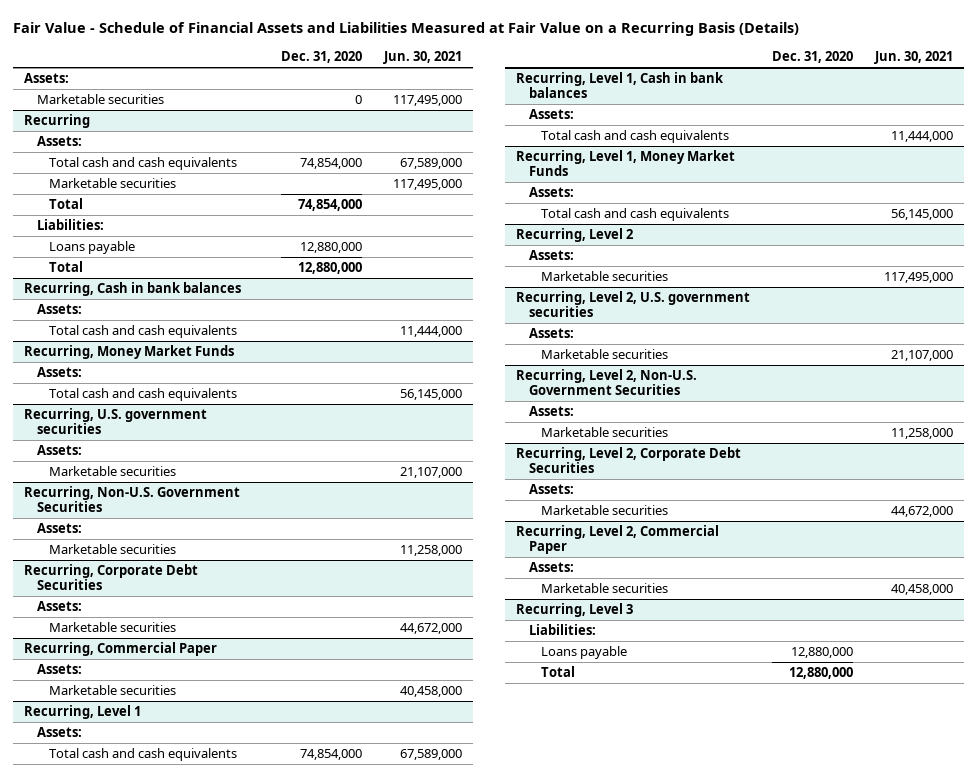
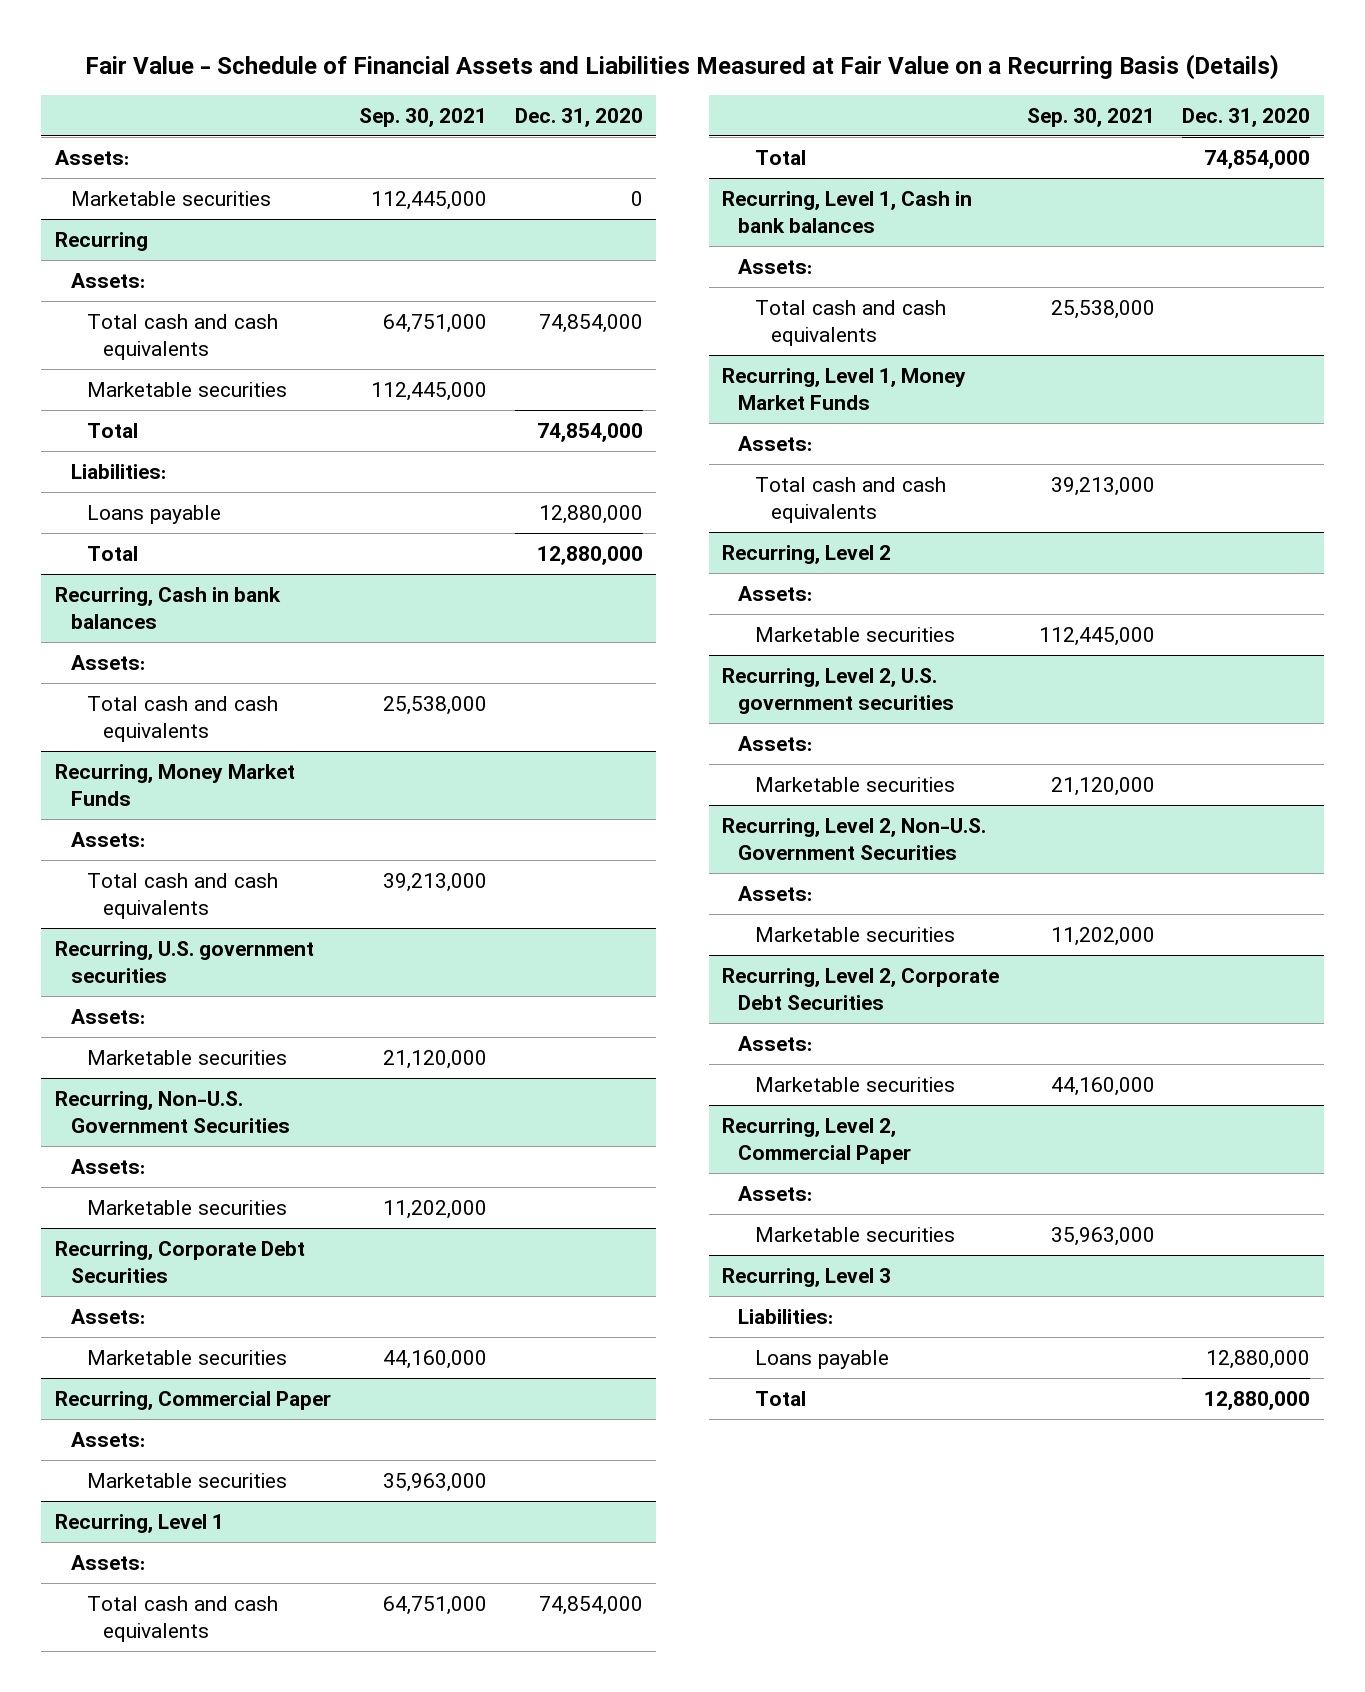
[382,51,462,65] Jun. 30, 2021 -> none
none -> [359,107,488,127] Sep. 30, 2021
none -> [754,149,806,165] Total

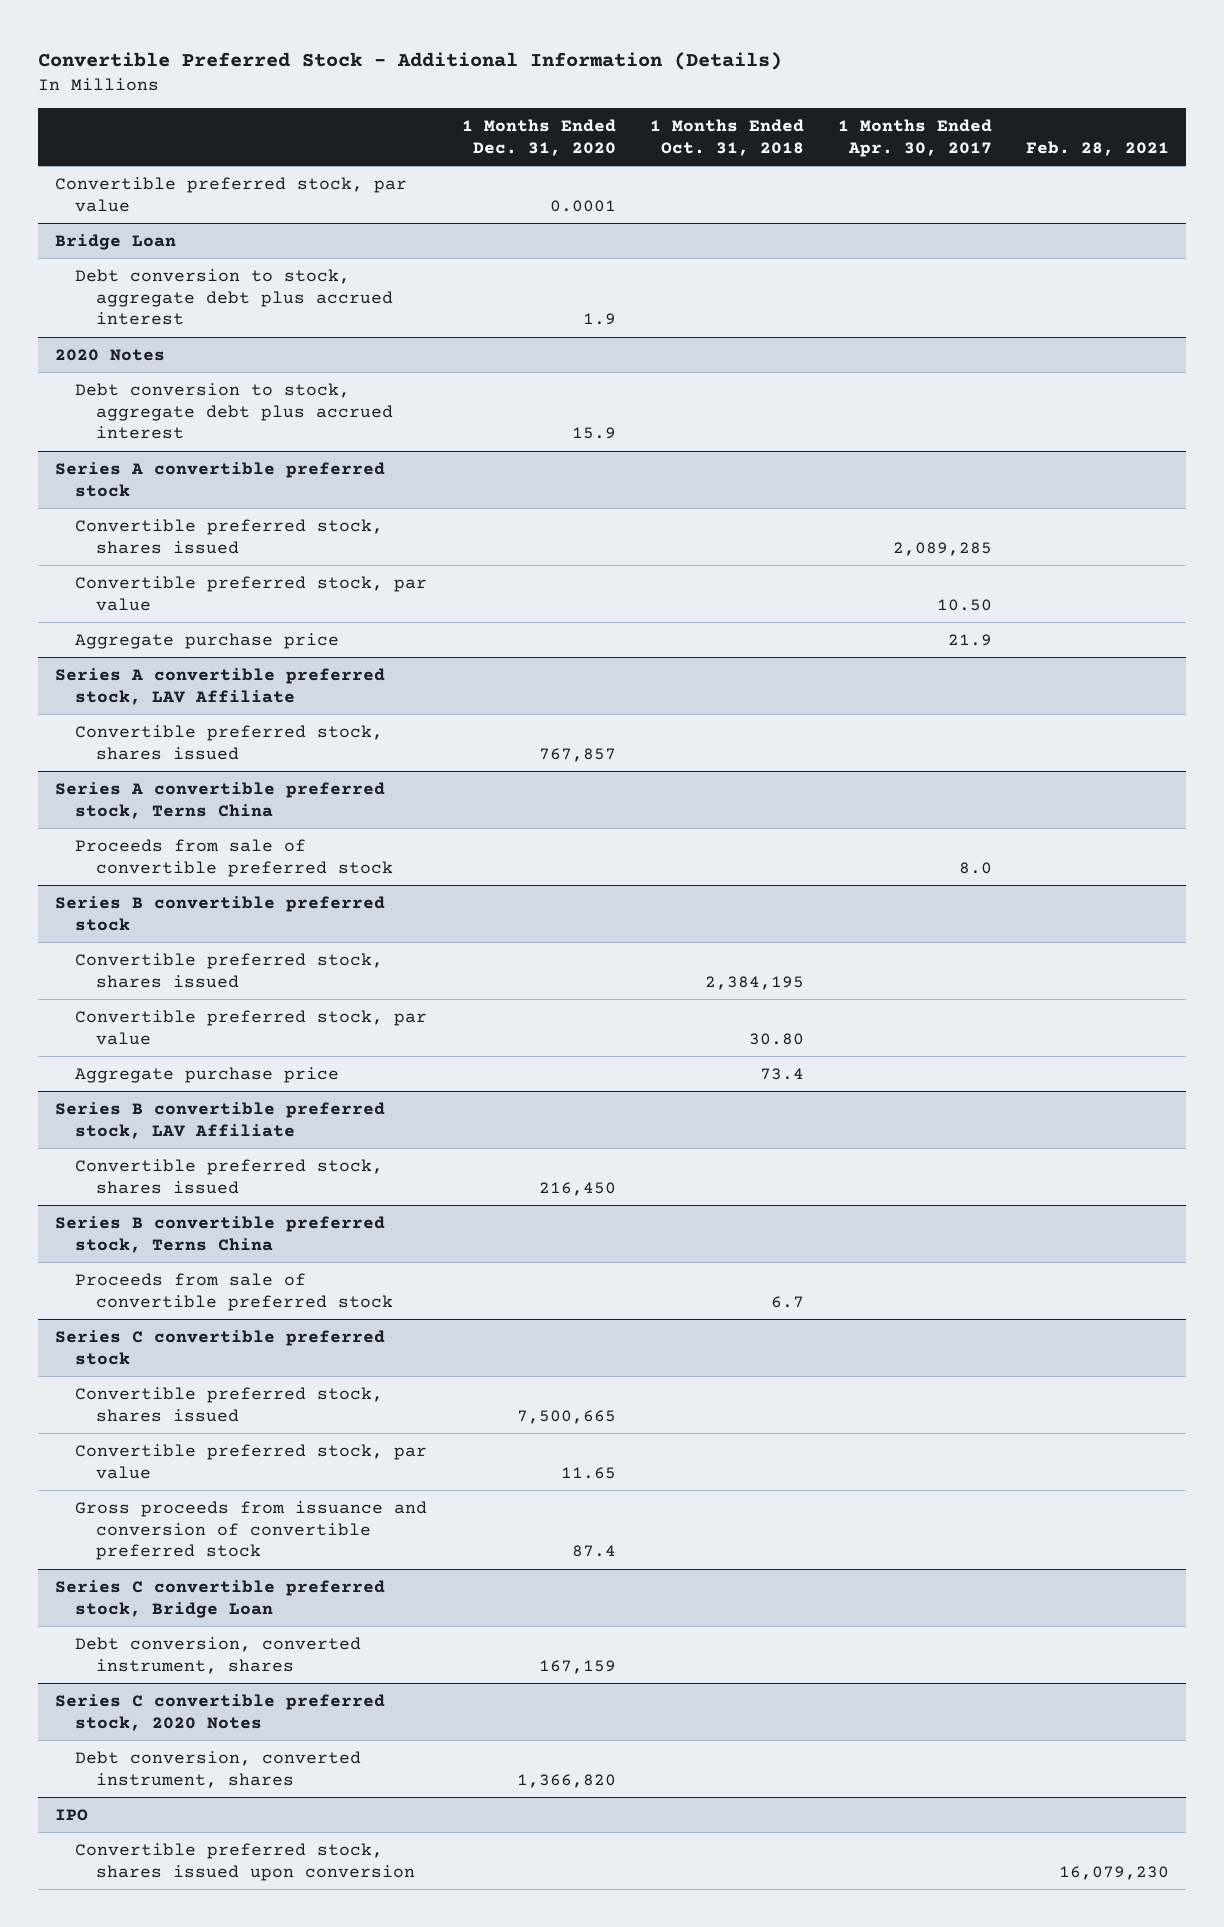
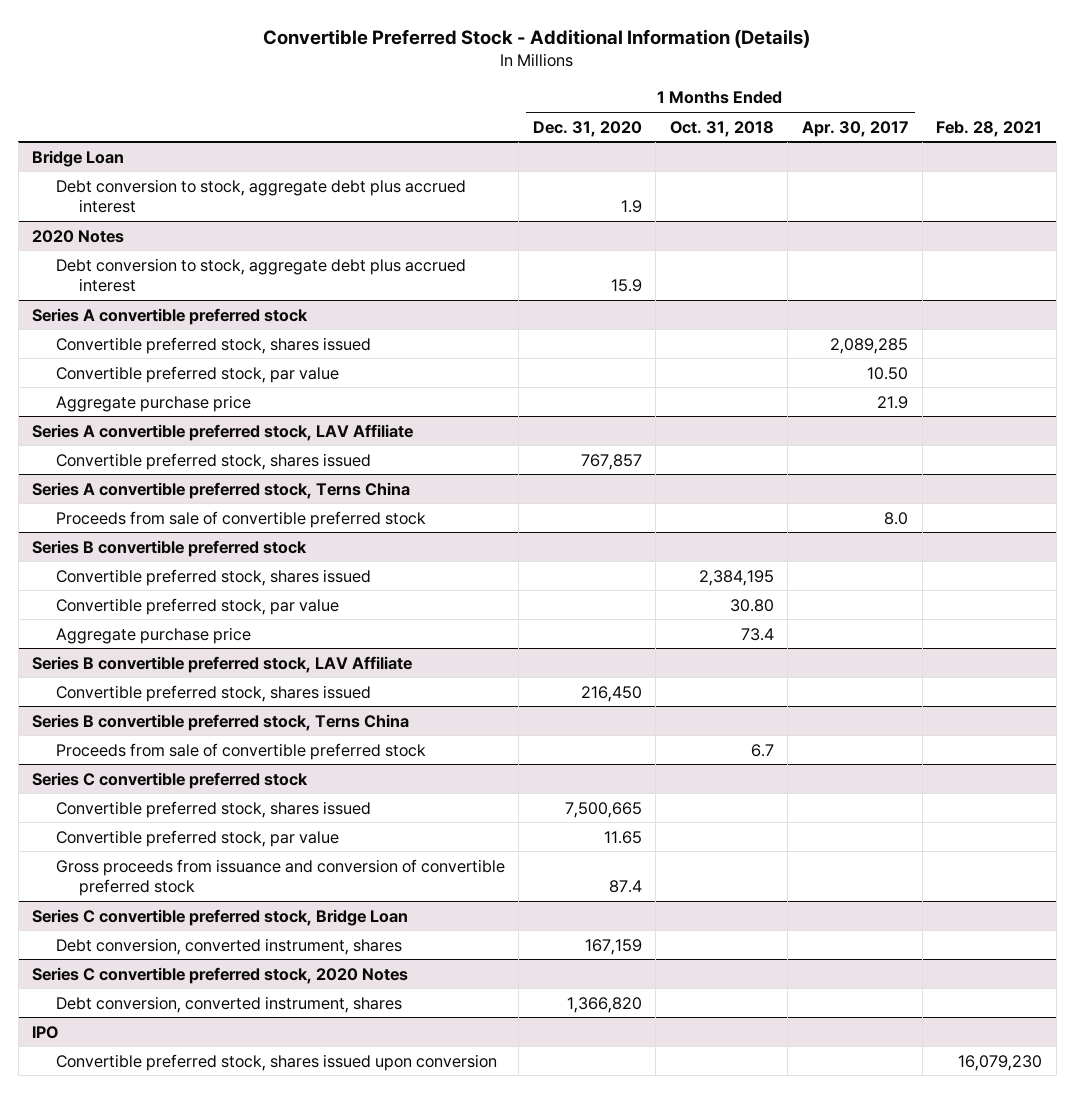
[54,176,407,212] Convertible preferred stock, par value -> none

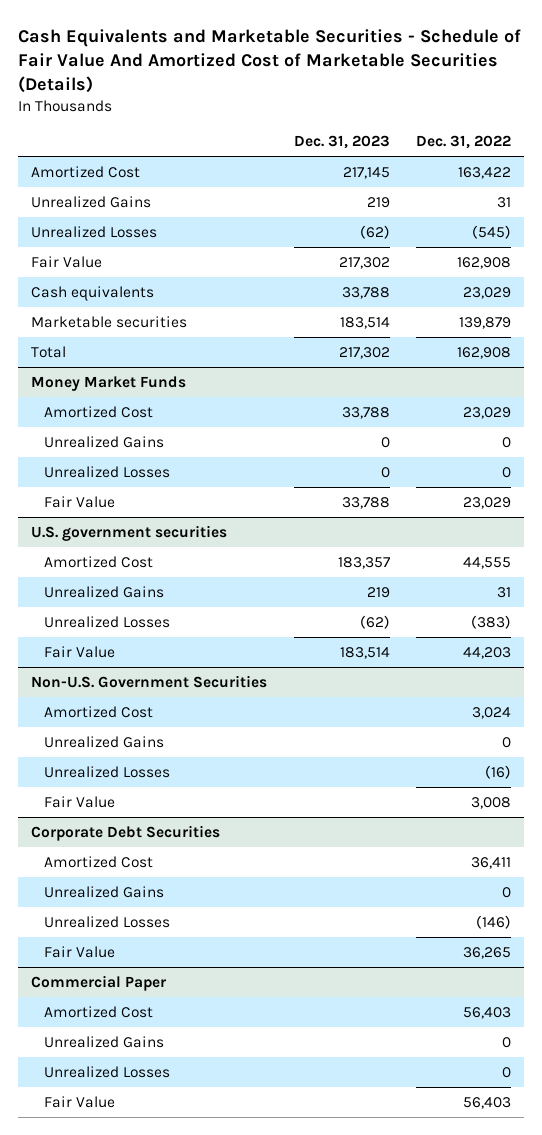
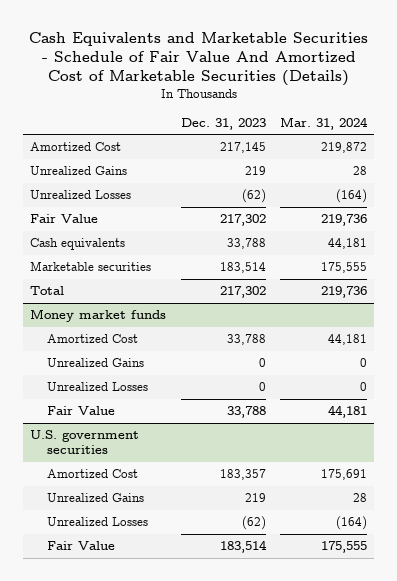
[415,135,511,150] Dec. 31, 2022 -> none
none -> [280,116,369,130] Mar. 31, 2024
[31,375,187,391] Money Market Funds -> [30,309,167,323] Money market funds
[31,674,268,688] Non-U.S. Government Securities -> none
[43,705,153,718] Amortized Cost -> none
[43,735,164,748] Unrealized Gains -> none
[43,765,170,778] Unrealized Losses -> none
[43,795,115,808] Fair Value -> none
[31,824,221,841] Corporate Debt Securities -> none
[43,855,153,868] Amortized Cost -> none
[43,885,164,898] Unrealized Gains -> none
[43,915,170,928] Unrealized Losses -> none
[43,945,115,958] Fair Value -> none
[31,974,167,991] Commercial Paper -> none
[43,1005,153,1018] Amortized Cost -> none
[43,1035,164,1048] Unrealized Gains -> none
[43,1065,170,1078] Unrealized Losses -> none
[43,1095,115,1108] Fair Value -> none

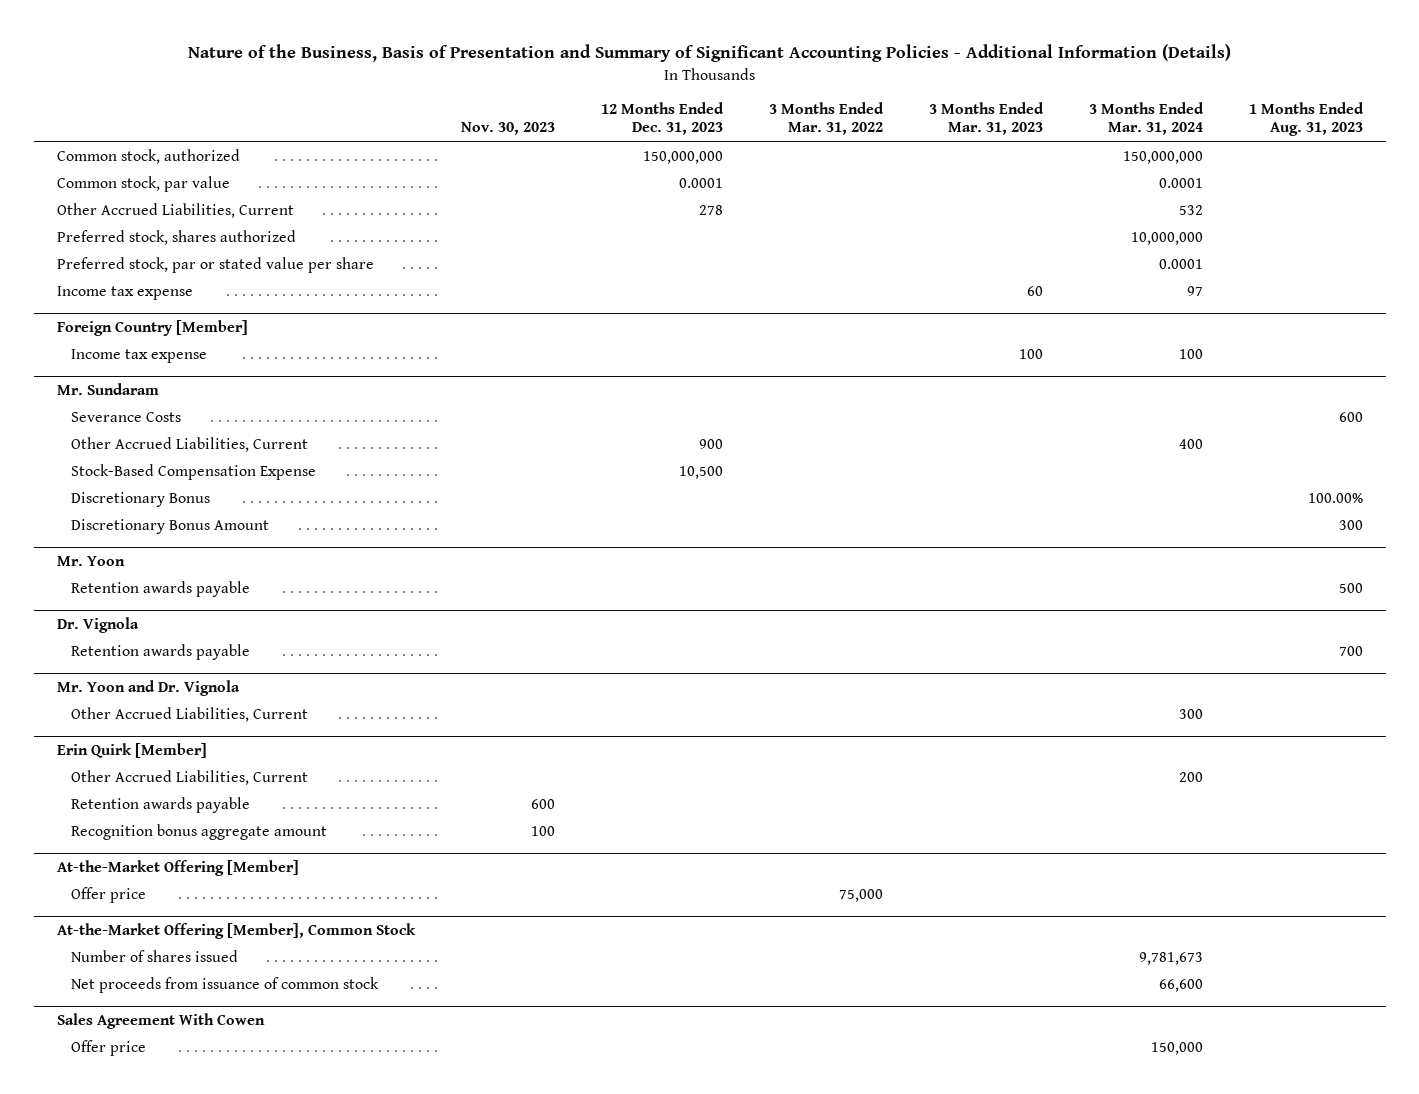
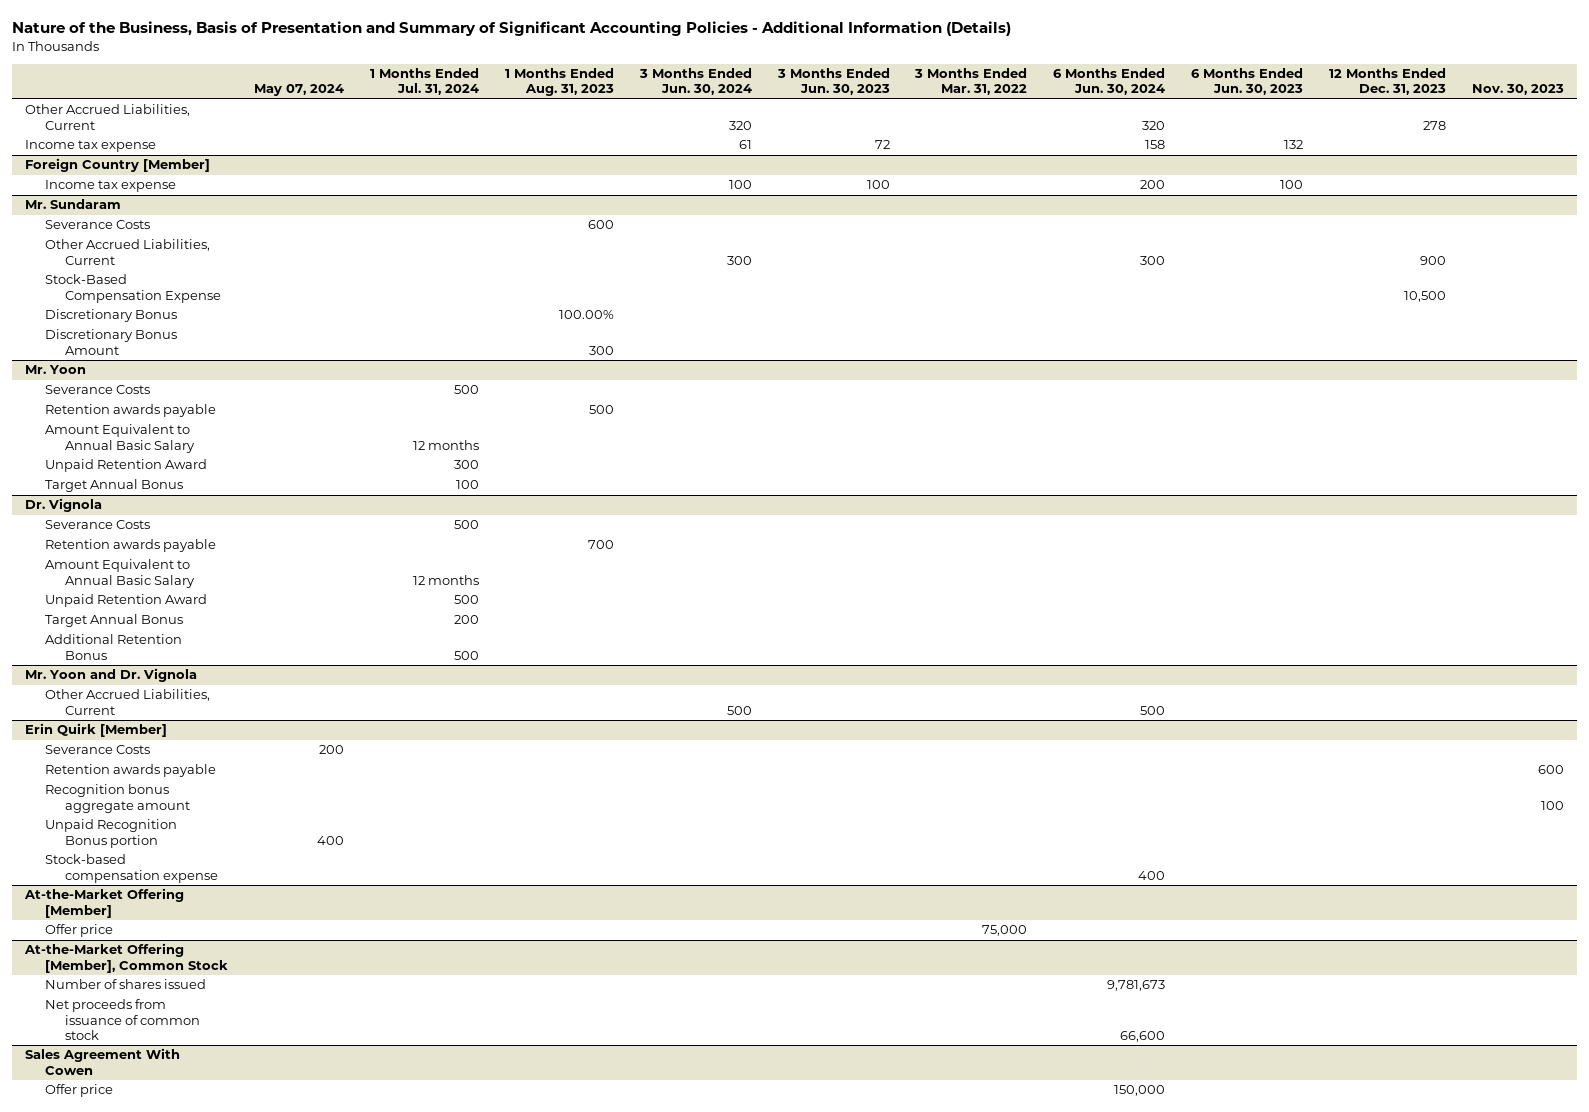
[928,101,1044,136] 3 Months Ended Mar. 31, 2023 -> none
[1088,101,1204,136] 3 Months Ended Mar. 31, 2024 -> none
none -> [254,84,345,97] May 07, 2024
none -> [370,68,480,96] 1 Months Ended Jul. 31, 2024
none -> [638,68,752,96] 3 Months Ended Jun. 30, 2024
none -> [776,68,890,96] 3 Months Ended Jun. 30, 2023
none -> [1053,68,1166,96] 6 Months Ended Jun. 30, 2024
none -> [1191,68,1304,96] 6 Months Ended Jun. 30, 2023
[56,148,240,164] Common stock, authorized -> none
[56,175,230,192] Common stock, par value -> none
[56,229,296,245] Preferred stock, shares authorized -> none
[56,256,374,273] Preferred stock, par or stated value per share -> none
none -> [45,385,151,395] Severance Costs
none -> [45,424,196,453] Amount Equivalent to Annual Basic Salary
none -> [45,459,208,473] Unpaid Retention Award
none -> [45,479,184,493] Target Annual Bonus
none -> [45,520,151,530] Severance Costs
none -> [45,559,196,588] Amount Equivalent to Annual Basic Salary
none -> [45,594,208,608] Unpaid Retention Award
none -> [45,614,184,628] Target Annual Bonus
none -> [45,634,183,660] Additional Retention Bonus
[71,769,309,785] Other Accrued Liabilities, Current -> none
none -> [45,745,151,755] Severance Costs
none -> [45,819,178,848] Unpaid Recognition Bonus portion
none -> [45,854,219,883] Stock-based compensation expense

